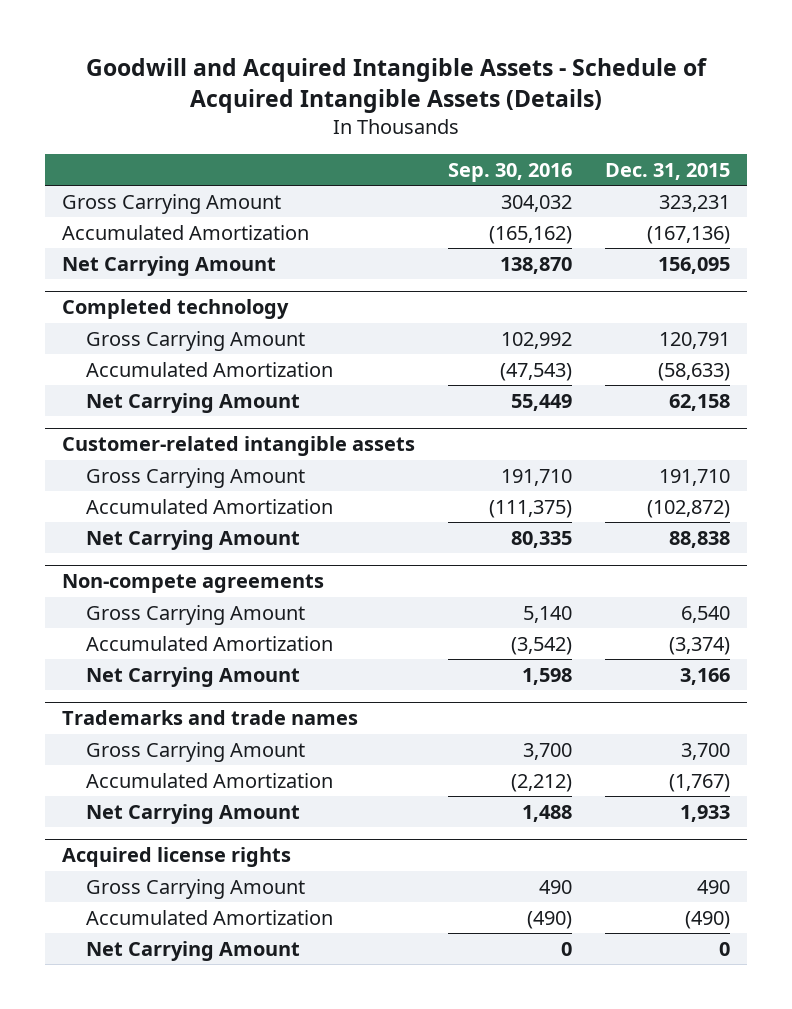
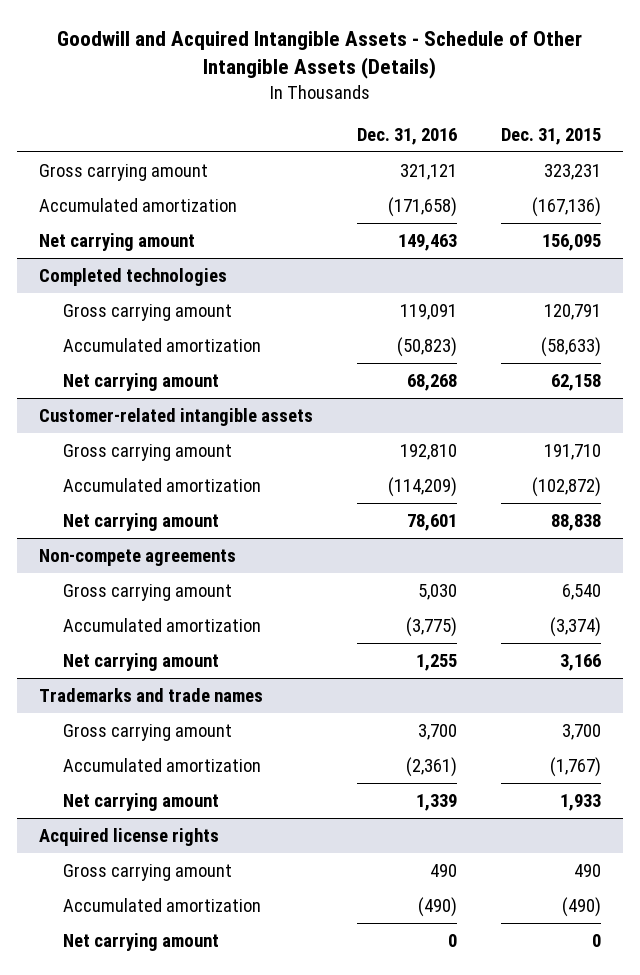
[85,57,707,114] Goodwill and Acquired Intangible Assets - Schedule of Acquired Intangible Assets (Details) -> [57,30,583,79] Goodwill and Acquired Intangible Assets - Schedule of Other Intangible Assets (Details)
[447,162,572,182] Sep. 30, 2016 -> none
none -> [357,127,458,145] Dec. 31, 2016
[61,193,281,214] Gross Carrying Amount -> [39,164,209,182] Gross carrying amount
[61,224,309,240] Accumulated Amortization -> [39,198,238,213] Accumulated amortization
[61,255,276,276] Net Carrying Amount -> [39,233,196,252] Net carrying amount
[61,299,289,320] Completed technology -> [39,268,228,287] Completed technologies
[85,330,305,351] Gross Carrying Amount -> [62,304,232,322] Gross carrying amount
[85,361,333,377] Accumulated Amortization -> [62,338,261,353] Accumulated amortization
[85,392,300,413] Net Carrying Amount -> [62,373,219,392] Net carrying amount
[85,467,305,488] Gross Carrying Amount -> [62,444,232,462] Gross carrying amount
[85,498,333,514] Accumulated Amortization -> [62,478,261,493] Accumulated amortization
[85,529,300,550] Net Carrying Amount -> [62,513,219,532] Net carrying amount
[85,604,305,625] Gross Carrying Amount -> [62,584,232,602] Gross carrying amount
[85,635,333,651] Accumulated Amortization -> [62,618,261,633] Accumulated amortization
[85,666,300,687] Net Carrying Amount -> [62,653,219,672] Net carrying amount
[85,741,305,762] Gross Carrying Amount -> [62,724,232,742] Gross carrying amount
[85,772,333,788] Accumulated Amortization -> [62,758,261,773] Accumulated amortization
[85,803,300,824] Net Carrying Amount -> [62,793,219,812] Net carrying amount
[85,878,305,899] Gross Carrying Amount -> [62,864,232,882] Gross carrying amount
[85,909,333,925] Accumulated Amortization -> [62,898,261,913] Accumulated amortization
[85,940,300,961] Net Carrying Amount -> [62,933,219,952] Net carrying amount

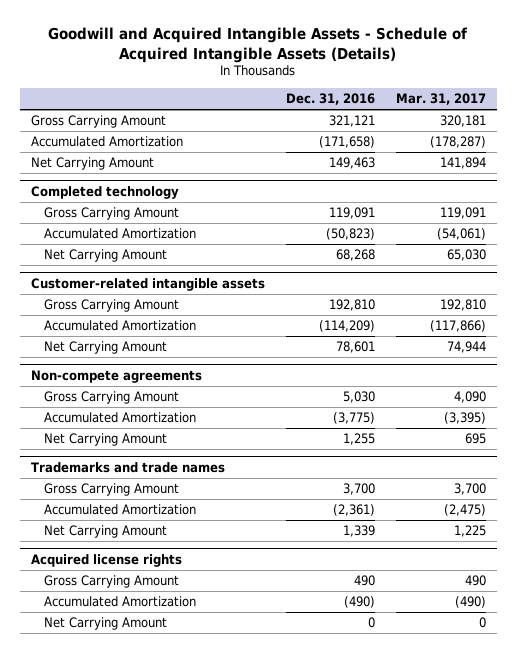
[57,30,583,79] Goodwill and Acquired Intangible Assets - Schedule of Other Intangible Assets (Details) -> [48,27,468,63] Goodwill and Acquired Intangible Assets - Schedule of Acquired Intangible Assets (Details)
[500,127,601,145] Dec. 31, 2015 -> none
none -> [396,93,487,106] Mar. 31, 2017
[39,164,209,182] Gross carrying amount -> [30,115,166,129] Gross Carrying Amount
[39,198,238,213] Accumulated amortization -> [30,136,183,148] Accumulated Amortization
[39,233,196,252] Net carrying amount -> [30,157,154,171] Net Carrying Amount
[39,268,228,287] Completed technologies -> [30,185,179,199] Completed technology
[62,304,232,322] Gross carrying amount -> [44,207,180,221] Gross Carrying Amount
[62,338,261,353] Accumulated amortization -> [44,228,197,240] Accumulated Amortization
[62,373,219,392] Net carrying amount -> [44,249,168,263] Net Carrying Amount
[62,444,232,462] Gross carrying amount -> [44,299,180,313] Gross Carrying Amount
[62,478,261,493] Accumulated amortization -> [44,320,197,332] Accumulated Amortization
[62,513,219,532] Net carrying amount -> [44,341,168,355] Net Carrying Amount
[62,584,232,602] Gross carrying amount -> [44,391,180,405] Gross Carrying Amount
[62,618,261,633] Accumulated amortization -> [44,412,197,424] Accumulated Amortization
[62,653,219,672] Net carrying amount -> [44,433,168,447] Net Carrying Amount
[62,724,232,742] Gross carrying amount -> [44,483,180,497] Gross Carrying Amount
[62,758,261,773] Accumulated amortization -> [44,504,197,516] Accumulated Amortization
[62,793,219,812] Net carrying amount -> [44,525,168,539] Net Carrying Amount
[62,864,232,882] Gross carrying amount -> [44,575,180,589] Gross Carrying Amount
[62,898,261,913] Accumulated amortization -> [44,596,197,608] Accumulated Amortization
[62,933,219,952] Net carrying amount -> [44,617,168,631] Net Carrying Amount

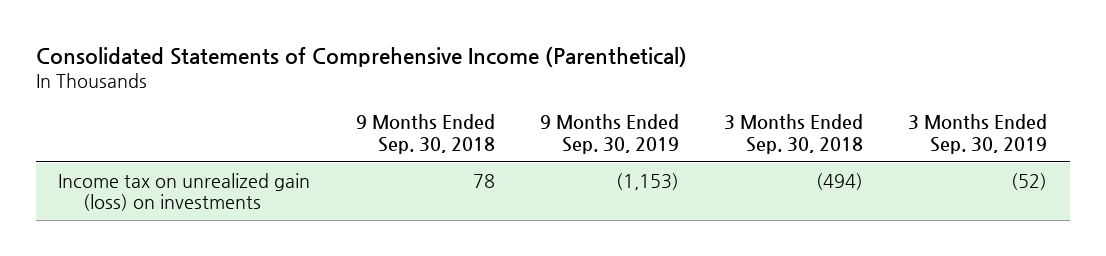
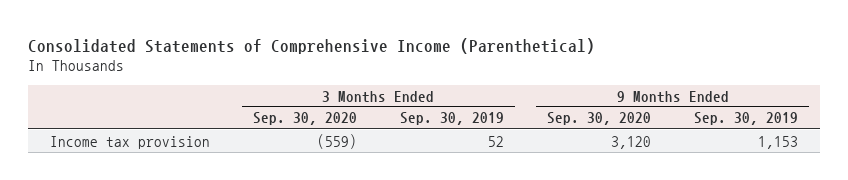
[355,114,495,155] 9 Months Ended Sep. 30, 2018 -> none
[723,114,863,155] 3 Months Ended Sep. 30, 2018 -> none
none -> [252,112,357,126] Sep. 30, 2020
none -> [547,112,652,126] Sep. 30, 2020
[58,172,311,212] Income tax on unrealized gain (loss) on investments -> [49,135,210,149] Income tax provision
[615,172,679,190] (1,153) -> [758,135,799,149] 1,153
[1011,172,1048,190] (52) -> [488,135,505,147] 52

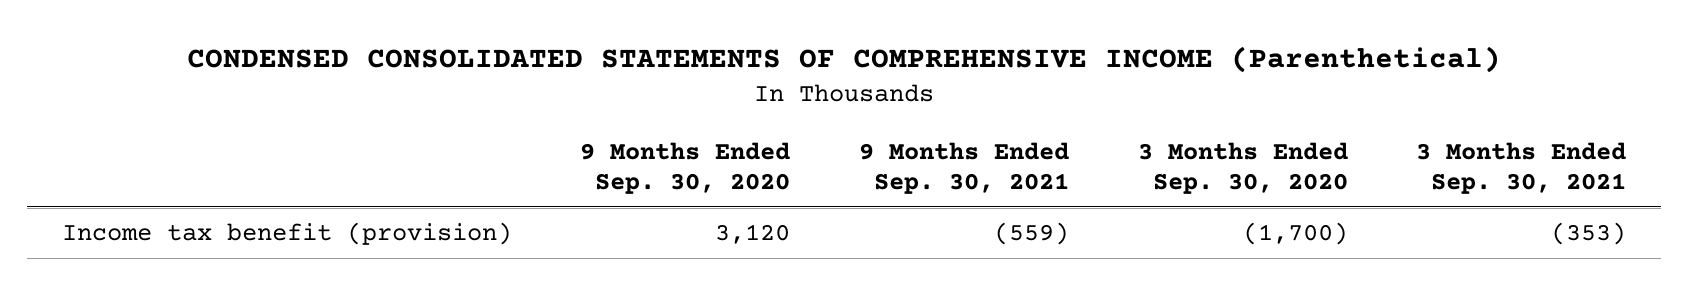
[28,37,596,54] Consolidated Statements of Comprehensive Income (Parenthetical) -> [187,45,1502,73] CONDENSED CONSOLIDATED STATEMENTS OF COMPREHENSIVE INCOME (Parenthetical)
[400,112,505,126] Sep. 30, 2019 -> none
[694,112,799,126] Sep. 30, 2019 -> none
none -> [859,142,1070,195] 9 Months Ended Sep. 30, 2021
none -> [1416,142,1627,195] 3 Months Ended Sep. 30, 2021
[49,135,210,149] Income tax provision -> [61,222,512,246] Income tax benefit (provision)
[316,133,357,149] (559) -> [1242,222,1348,246] (1,700)

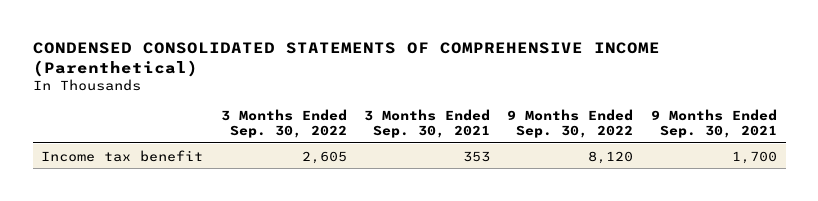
[580,142,791,195] 9 Months Ended Sep. 30, 2020 -> none
[1137,142,1348,195] 3 Months Ended Sep. 30, 2020 -> none
none -> [220,108,347,139] 3 Months Ended Sep. 30, 2022
none -> [507,108,634,139] 9 Months Ended Sep. 30, 2022
[61,222,512,246] Income tax benefit (provision) -> [41,149,204,162] Income tax benefit
[994,222,1070,246] (559) -> [731,150,777,164] 1,700
[1551,222,1627,246] (353) -> [463,150,491,162] 353

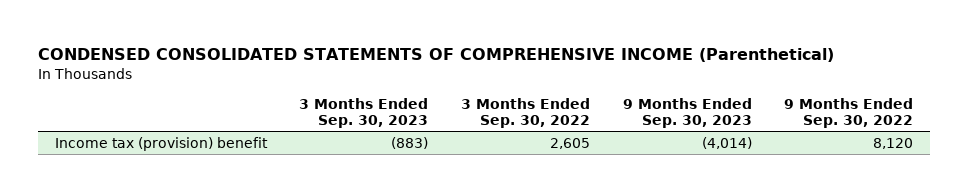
[364,108,491,139] 3 Months Ended Sep. 30, 2021 -> none
[650,108,777,139] 9 Months Ended Sep. 30, 2021 -> none
none -> [299,97,429,129] 3 Months Ended Sep. 30, 2023
none -> [622,97,752,129] 9 Months Ended Sep. 30, 2023
[41,149,204,162] Income tax benefit -> [54,137,268,152] Income tax (provision) benefit

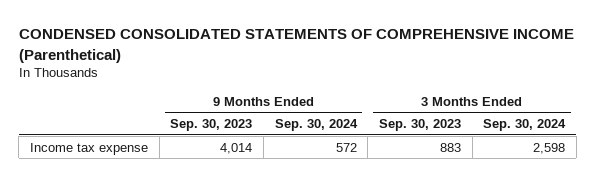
[461,97,591,129] 3 Months Ended Sep. 30, 2022 -> none
[784,97,914,129] 9 Months Ended Sep. 30, 2022 -> none
none -> [274,119,358,132] Sep. 30, 2024
none -> [483,119,567,132] Sep. 30, 2024
[54,137,268,152] Income tax (provision) benefit -> [30,142,149,155] Income tax expense
[391,137,429,150] (883) -> [440,142,462,152] 883
[701,137,752,150] (4,014) -> [220,142,253,154] 4,014

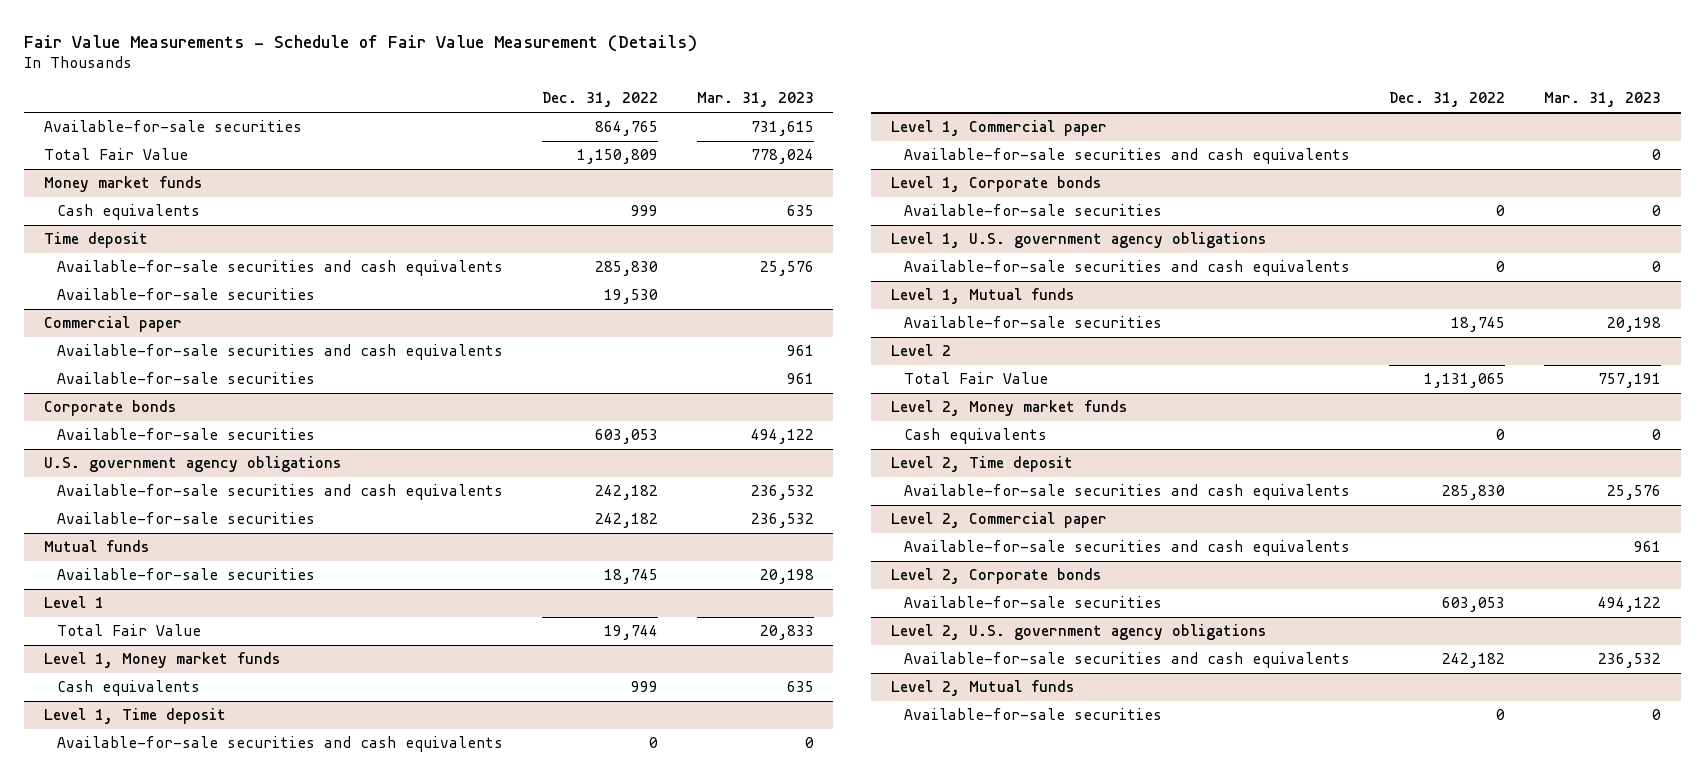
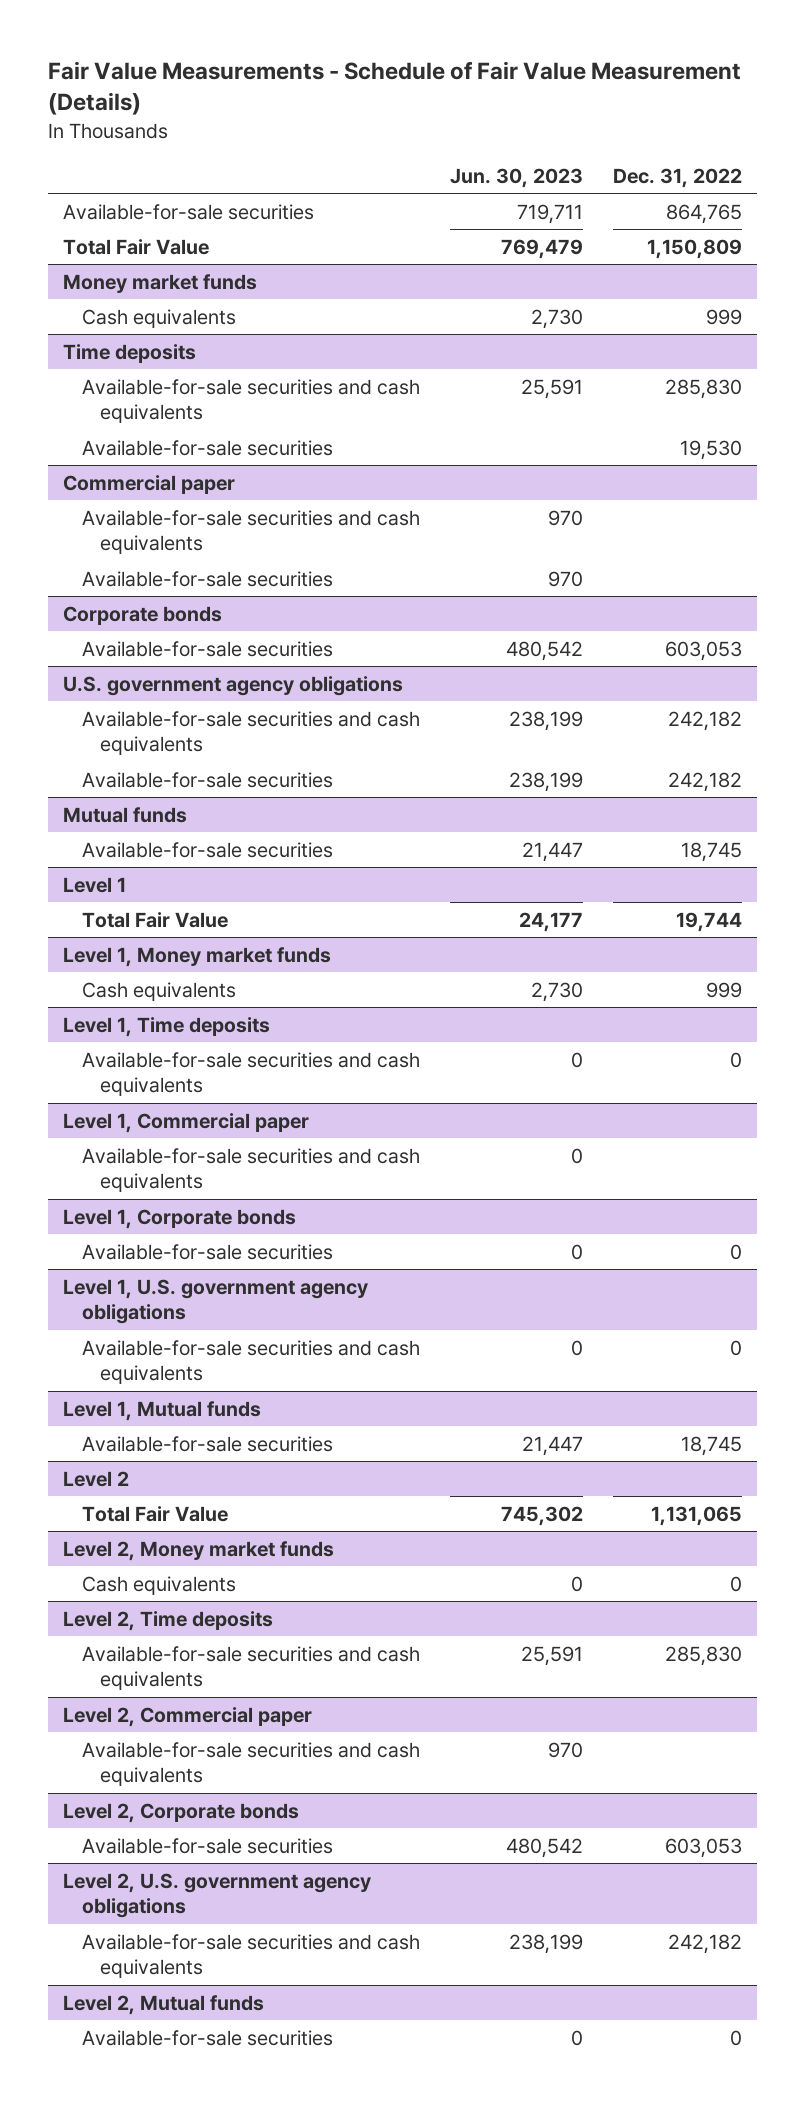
[696,92,814,108] Mar. 31, 2023 -> none
none -> [449,167,583,188] Jun. 30, 2023
[43,232,148,249] Time deposit -> [62,343,196,363] Time deposits
[43,708,226,725] Level 1, Time deposit -> [62,1016,270,1037] Level 1, Time deposits
[890,456,1073,473] Level 2, Time deposit -> [62,1610,273,1631] Level 2, Time deposits

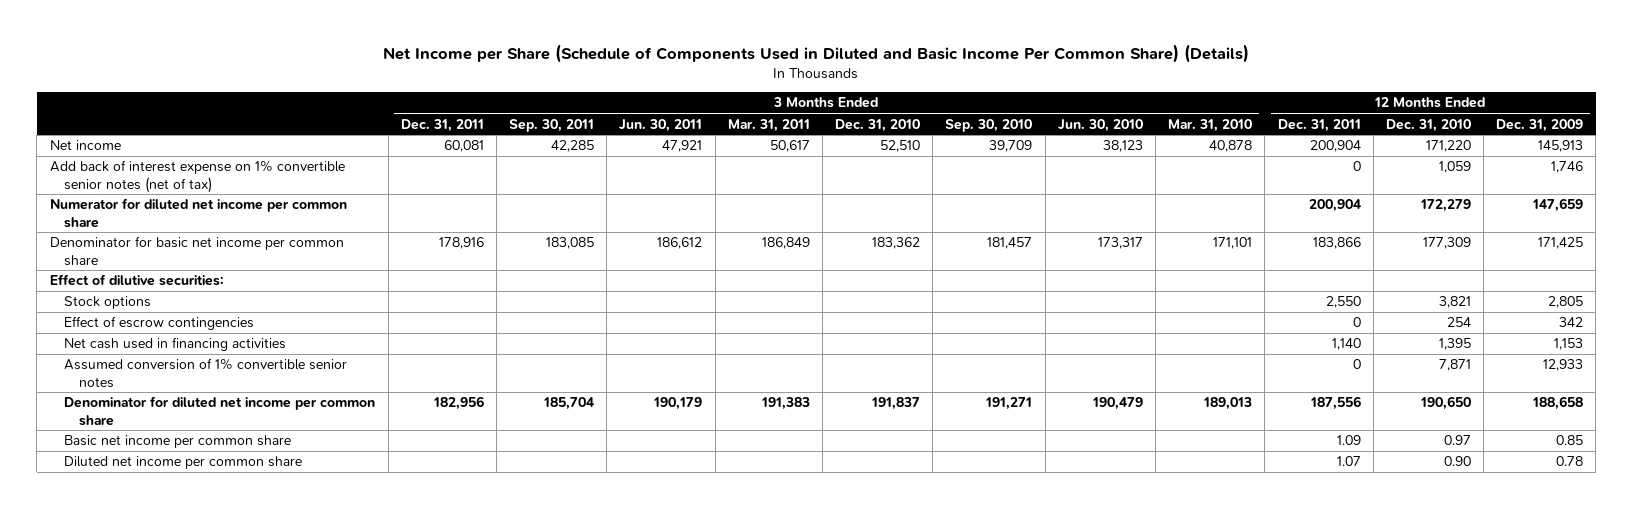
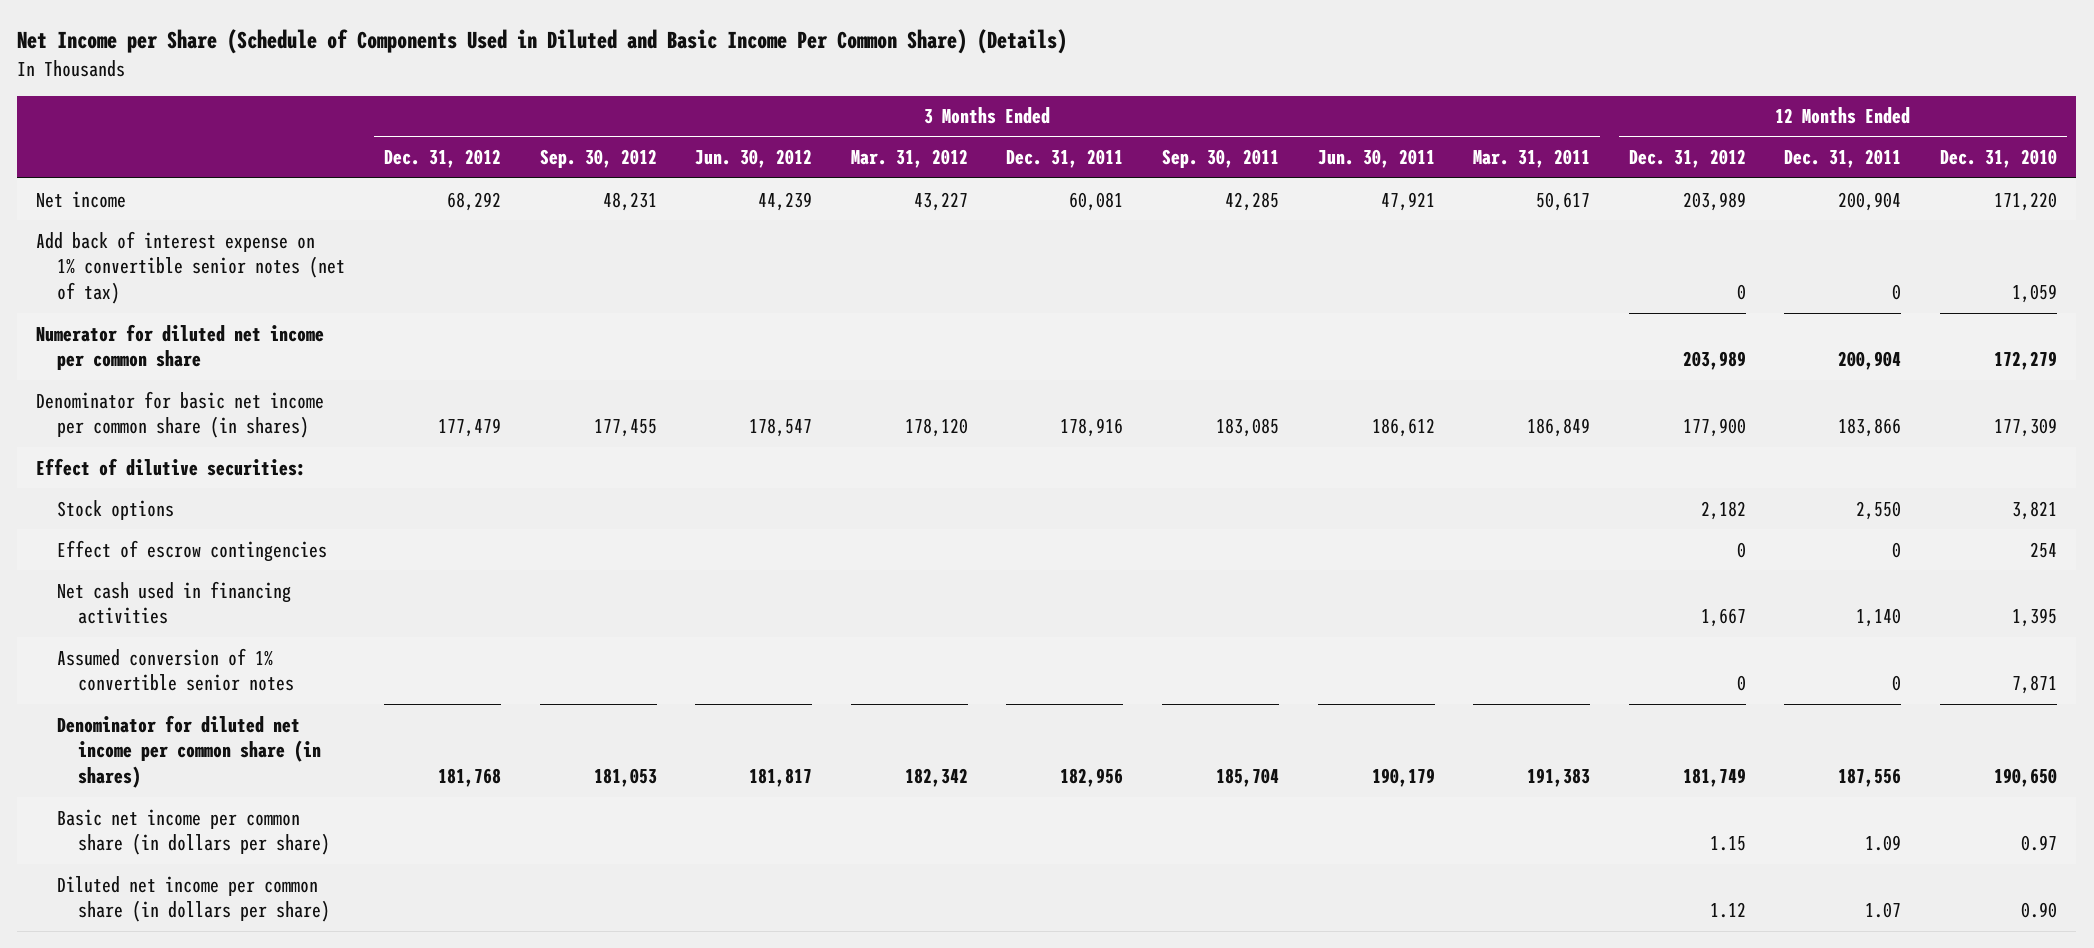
[835,118,921,132] Dec. 31, 2010 -> none
[945,118,1033,132] Sep. 30, 2010 -> none
[1057,118,1143,132] Jun. 30, 2010 -> none
[1168,118,1253,132] Mar. 31, 2010 -> none
[1496,118,1584,132] Dec. 31, 2009 -> none
none -> [383,149,501,169] Dec. 31, 2012
none -> [539,149,657,169] Sep. 30, 2012
none -> [695,149,813,169] Jun. 30, 2012
none -> [850,149,968,169] Mar. 31, 2012
none -> [1628,149,1746,169] Dec. 31, 2012
[49,236,344,266] Denominator for basic net income per common share -> [36,390,325,439] Denominator for basic net income per common share (in shares)
[64,396,376,426] Denominator for diluted net income per common share -> [57,714,322,789] Denominator for diluted net income per common share (in shares)
[64,435,292,449] Basic net income per common share -> [57,808,331,856] Basic net income per common share (in dollars per share)
[64,456,303,470] Diluted net income per common share -> [57,875,331,923] Diluted net income per common share (in dollars per share)

